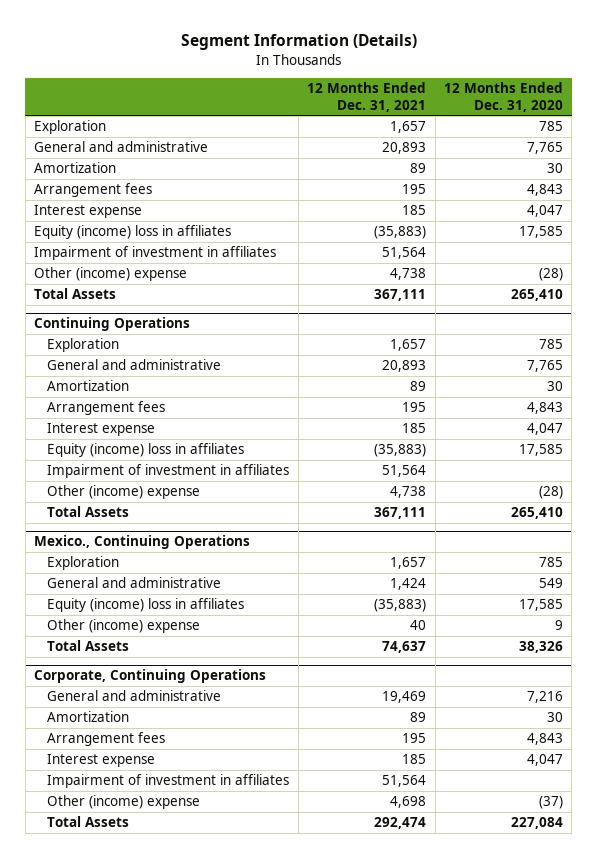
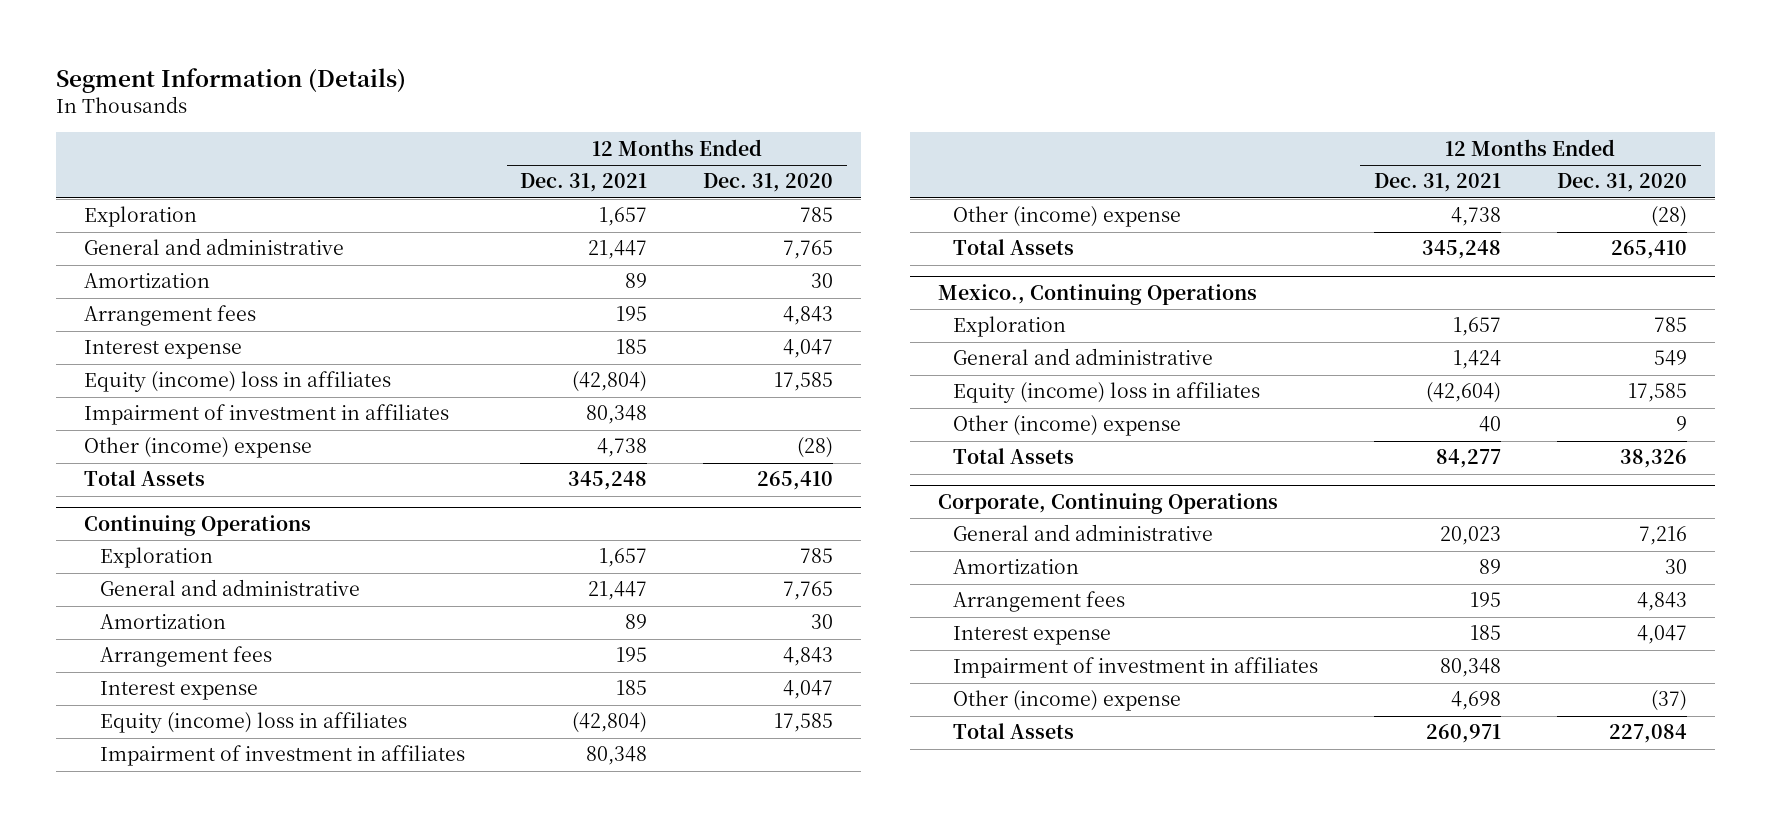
[382,142,427,155] 20,893 -> [588,240,648,260] 21,447
[374,226,427,240] (35,883) -> [572,371,648,393] (42,804)
[382,247,427,260] 51,564 -> [586,405,648,425] 80,348
[374,289,427,302] 367,111 -> [568,471,648,491] 345,248
[382,360,427,373] 20,893 -> [588,581,648,601] 21,447
[374,444,427,458] (35,883) -> [572,712,648,734] (42,804)
[382,465,427,478] 51,564 -> [586,746,648,766] 80,348
[374,507,427,520] 367,111 -> [1421,240,1501,260] 345,248
[374,599,427,613] (35,883) -> [1425,382,1501,404] (42,604)
[382,641,427,654] 74,637 -> [1435,449,1501,469] 84,277
[382,691,427,704] 19,469 -> [1439,526,1501,546] 20,023
[382,775,427,788] 51,564 -> [1439,658,1501,678] 80,348
[374,817,427,830] 292,474 -> [1425,724,1501,744] 260,971

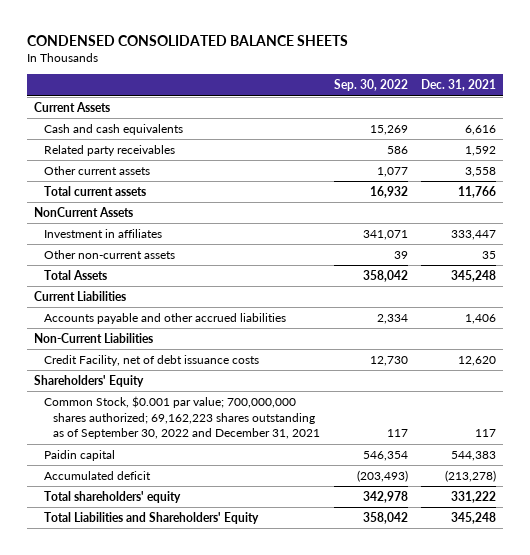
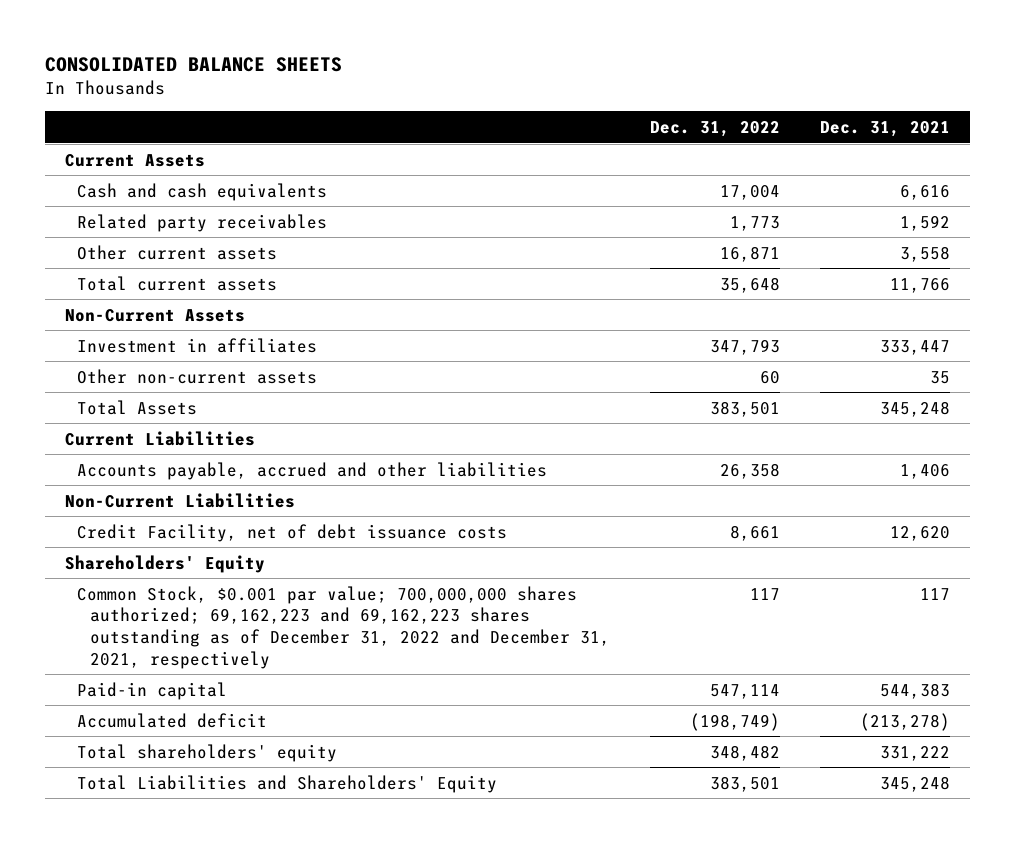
[27,34,349,46] CONDENSED CONSOLIDATED BALANCE SHEETS -> [45,57,343,73] CONSOLIDATED BALANCE SHEETS
[333,79,408,92] Sep. 30, 2022 -> none
none -> [649,120,780,137] Dec. 31, 2022
[33,207,133,218] NonCurrent Assets -> [64,308,245,322] Non-Current Assets
[43,313,286,325] Accounts payable and other accrued liabilities -> [77,461,548,480] Accounts payable, accrued and other liabilities
[43,396,321,440] Common Stock, $0.001 par value; 700,000,000 shares authorized; 69,162,223 shares outstanding as of September 30, 2022 and December 31, 2021 -> [77,585,610,669] Common Stock, $0.001 par value; 700,000,000 shares authorized; 69,162,223 and 69,162,223 shares outstanding as of December 31, 2022 and December 31, 2021, respectively
[43,450,115,462] Paidin capital -> [77,681,228,700] Paid-in capital

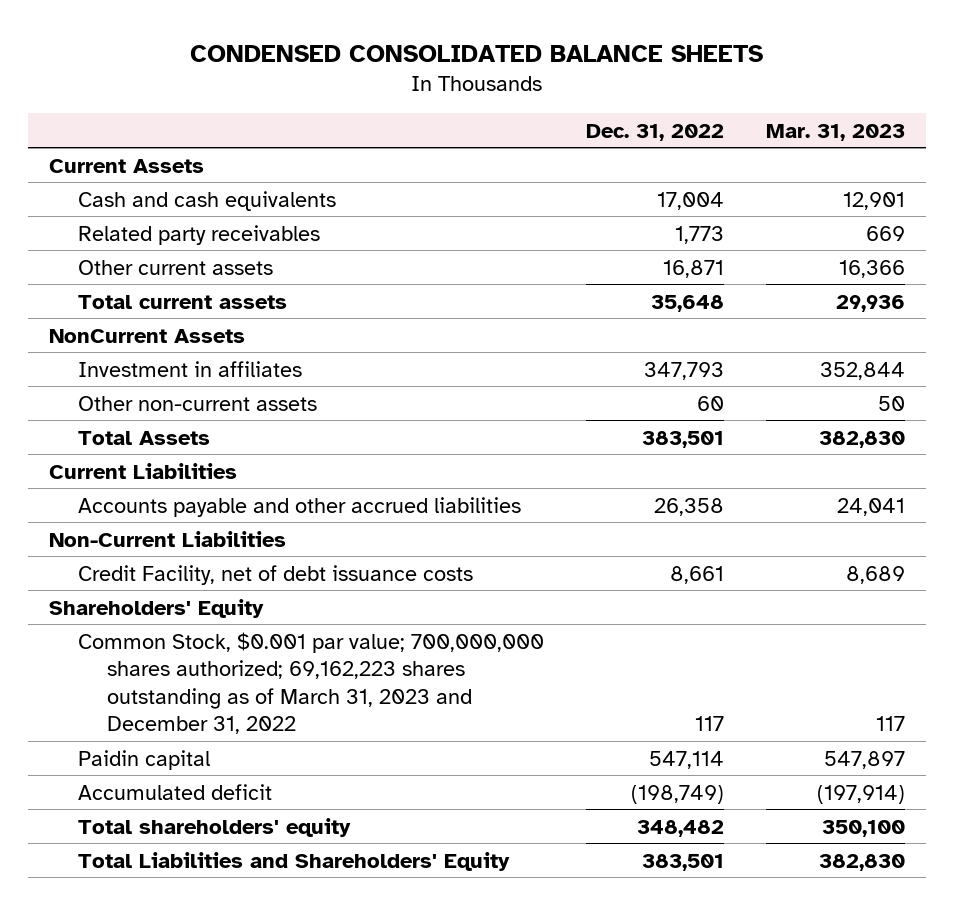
[45,57,343,73] CONSOLIDATED BALANCE SHEETS -> [190,44,764,62] CONDENSED CONSOLIDATED BALANCE SHEETS
[819,120,950,137] Dec. 31, 2021 -> none
none -> [766,123,906,141] Mar. 31, 2023
[64,308,245,322] Non-Current Assets -> [48,328,245,343] NonCurrent Assets
[77,461,548,480] Accounts payable, accrued and other liabilities -> [78,496,522,517] Accounts payable and other accrued liabilities
[77,585,610,669] Common Stock, $0.001 par value; 700,000,000 shares authorized; 69,162,223 and 69,162,223 shares outstanding as of December 31, 2022 and December 31, 2021, respectively -> [78,631,545,735] Common Stock, $0.001 par value; 700,000,000 shares authorized; 69,162,223 shares outstanding as of March 31, 2023 and December 31, 2022
[77,681,228,700] Paid-in capital -> [78,749,211,770] Paidin capital

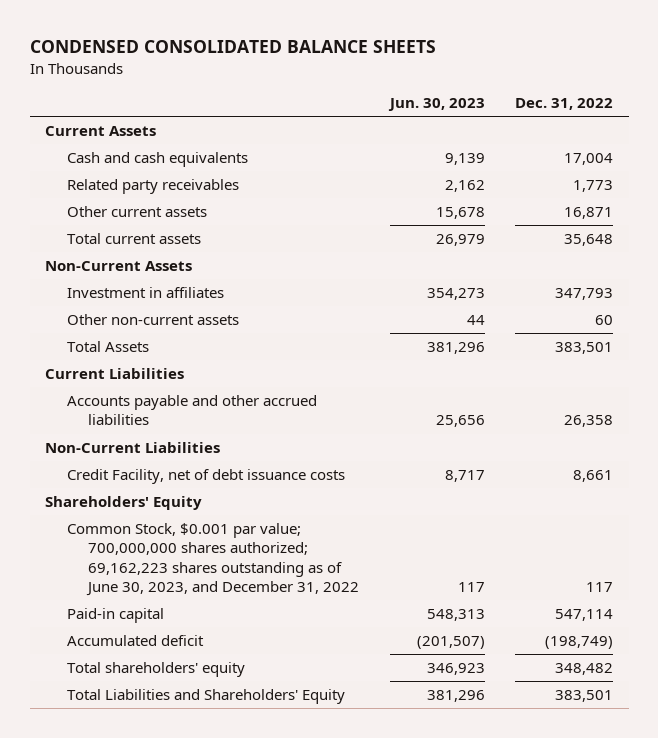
[766,123,906,141] Mar. 31, 2023 -> none
none -> [387,98,485,112] Jun. 30, 2023
[48,328,245,343] NonCurrent Assets -> [45,261,193,272] Non-Current Assets
[78,631,545,735] Common Stock, $0.001 par value; 700,000,000 shares authorized; 69,162,223 shares outstanding as of March 31, 2023 and December 31, 2022 -> [66,523,360,597] Common Stock, $0.001 par value; 700,000,000 shares authorized; 69,162,223 shares outstanding as of June 30, 2023, and December 31, 2022
[78,749,211,770] Paidin capital -> [66,608,164,624] Paid-in capital

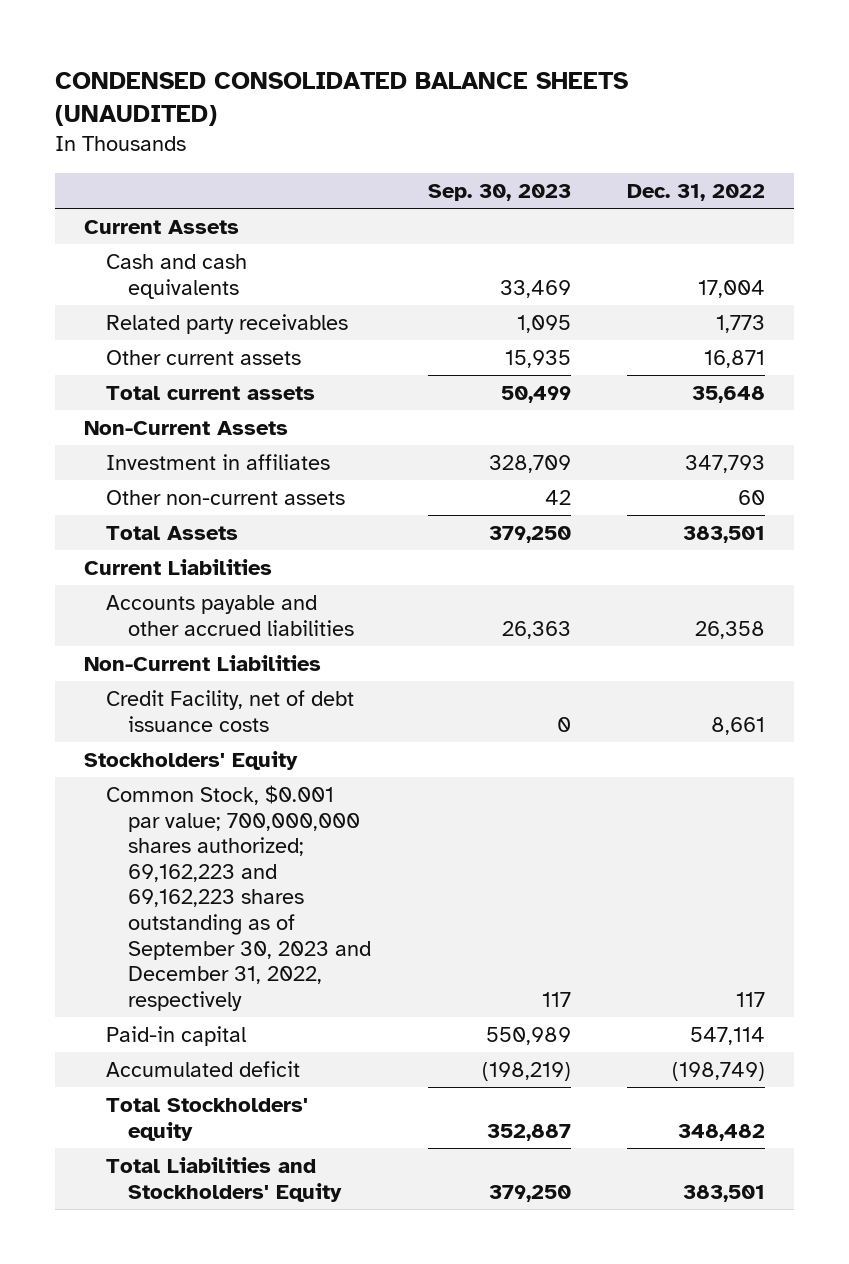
[29,40,436,54] CONDENSED CONSOLIDATED BALANCE SHEETS -> [55,71,629,127] CONDENSED CONSOLIDATED BALANCE SHEETS (UNAUDITED)
[387,98,485,112] Jun. 30, 2023 -> none
none -> [427,184,571,202] Sep. 30, 2023
[45,496,203,511] Shareholders' Equity -> none
none -> [83,750,298,770] Stockholders' Equity
[66,523,360,597] Common Stock, $0.001 par value; 700,000,000 shares authorized; 69,162,223 shares outstanding as of June 30, 2023, and December 31, 2022 -> [105,784,371,1011] Common Stock, $0.001 par value; 700,000,000 shares authorized; 69,162,223 and 69,162,223 shares outstanding as of September 30, 2023 and December 31, 2022, respectively
[66,662,245,678] Total shareholders' equity -> [105,1097,308,1141] Total Stockholders' equity
[66,689,345,705] Total Liabilities and Shareholders' Equity -> [105,1156,342,1202] Total Liabilities and Stockholders' Equity

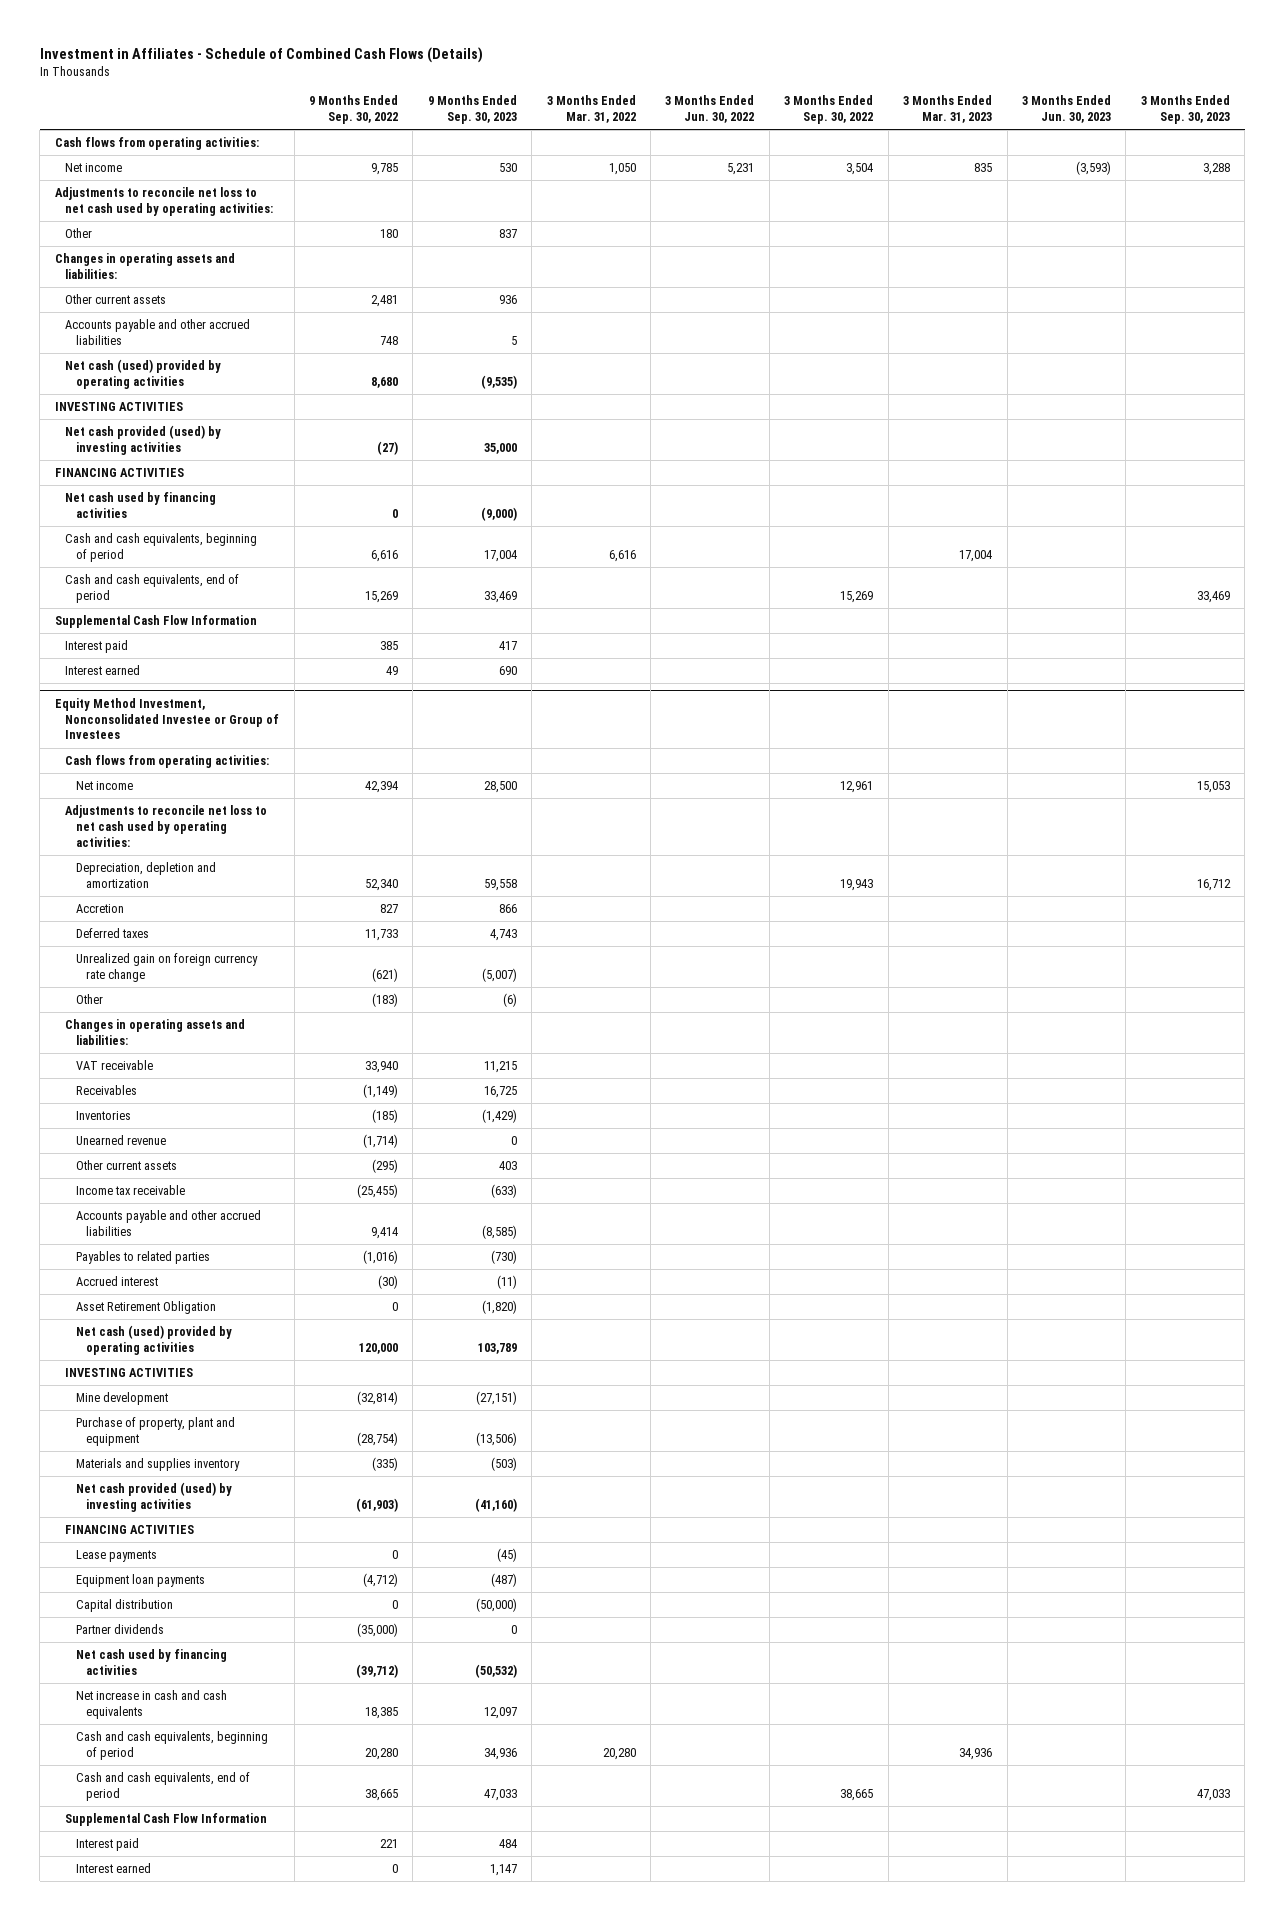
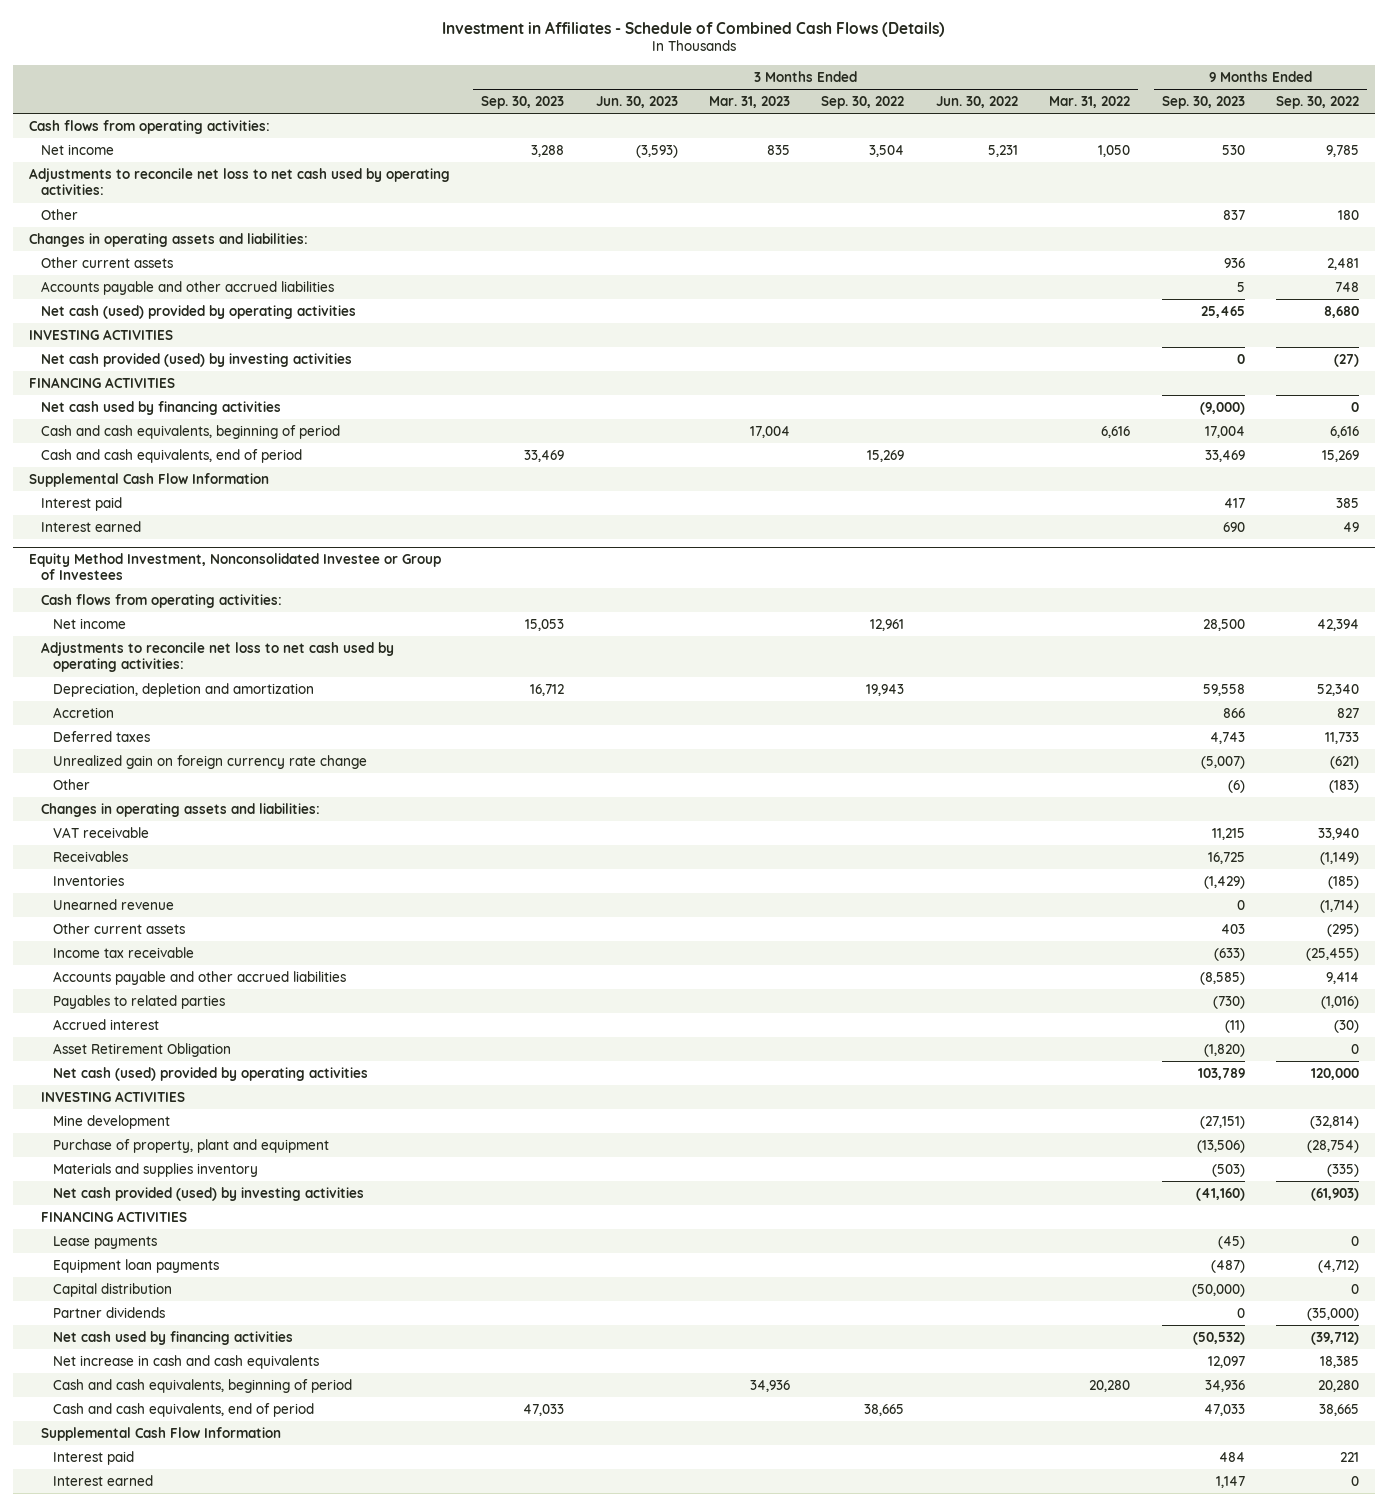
[480,374,517,389] (9,535) -> [1200,305,1245,318] 25,465
[483,442,517,454] 35,000 -> [1236,353,1245,364] 0

